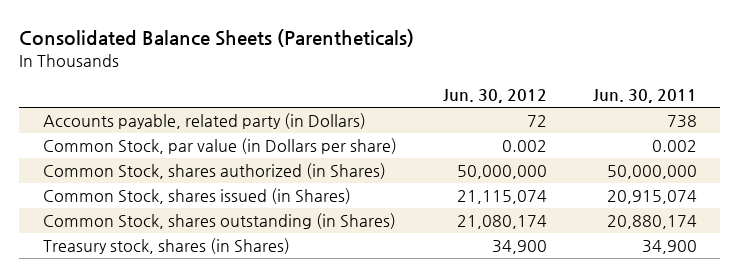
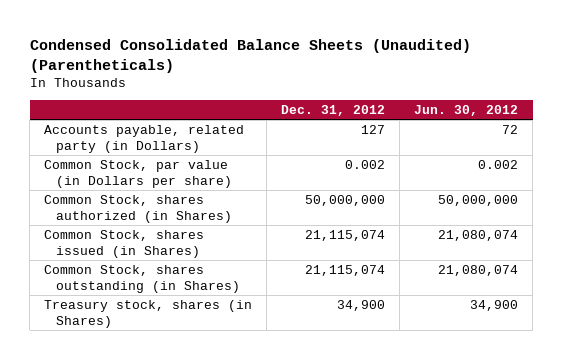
[19,29,415,48] Consolidated Balance Sheets (Parentheticals) -> [29,38,471,73] Condensed Consolidated Balance Sheets (Unaudited) (Parentheticals)
[593,89,698,104] Jun. 30, 2011 -> none
none -> [281,104,386,116] Dec. 31, 2012
[456,190,547,205] 21,115,074 -> [438,229,519,241] 21,080,074
[456,215,547,230] 21,080,174 -> [438,264,519,276] 21,080,074

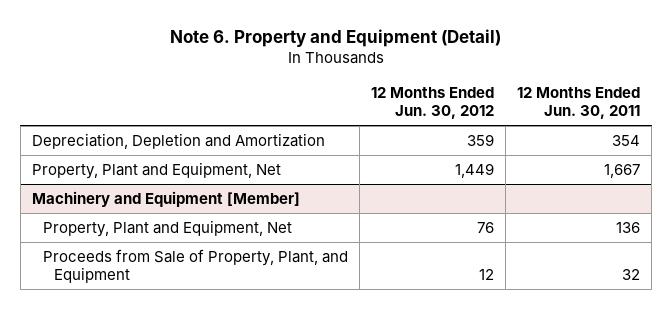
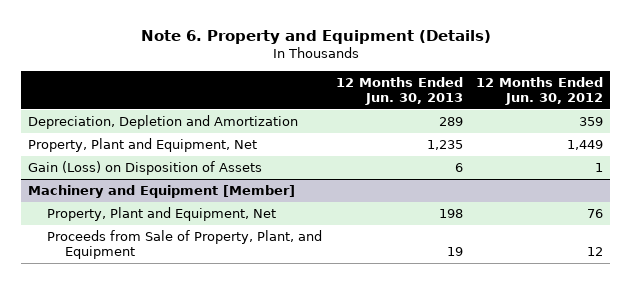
[170,29,502,48] Note 6. Property and Equipment (Detail) -> [140,29,491,44] Note 6. Property and Equipment (Details)
[517,86,641,120] 12 Months Ended Jun. 30, 2011 -> none
none -> [335,76,463,105] 12 Months Ended Jun. 30, 2013
none -> [27,161,262,176] Gain (Loss) on Disposition of Assets

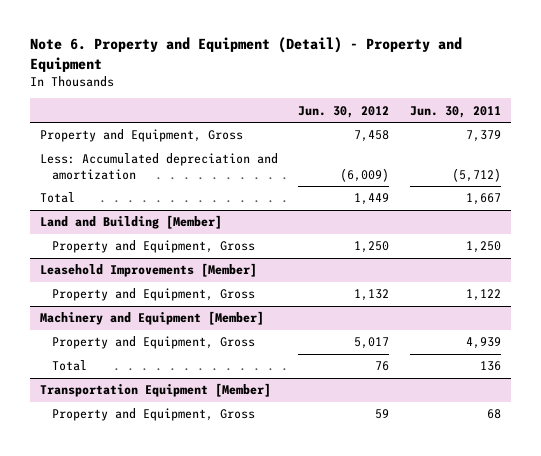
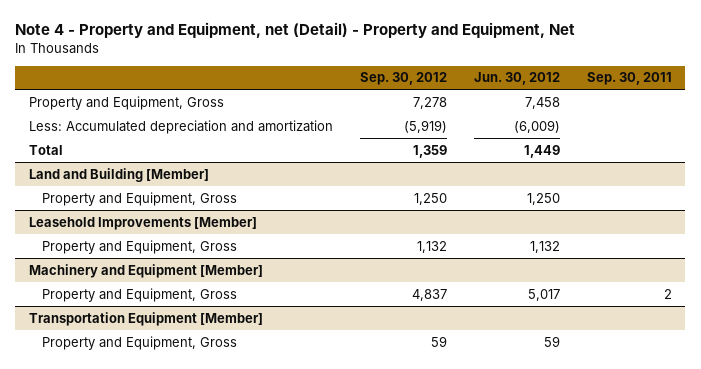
[29,37,462,72] Note 6. Property and Equipment (Detail) - Property and Equipment -> [15,22,576,39] Note 4 - Property and Equipment, net (Detail) - Property and Equipment, Net
[409,105,501,118] Jun. 30, 2011 -> none
none -> [359,72,447,86] Sep. 30, 2012
none -> [586,72,672,86] Sep. 30, 2011
[51,360,87,372] Total -> none

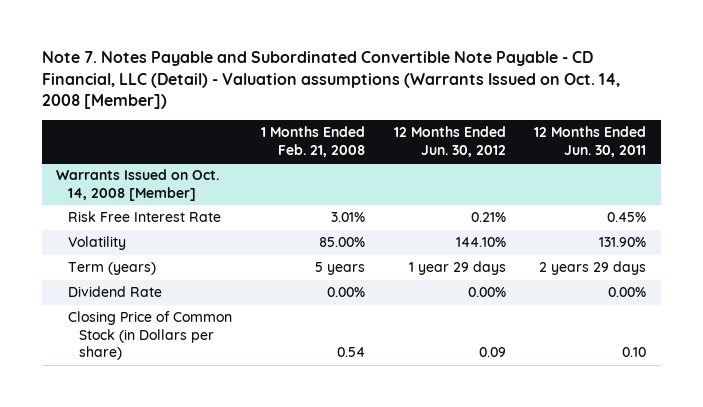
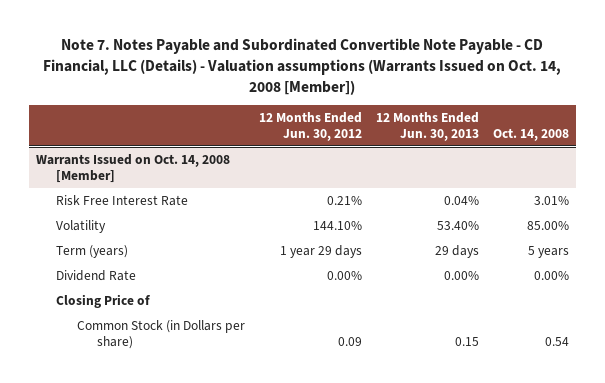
[41,51,620,110] Note 7. Notes Payable and Subordinated Convertible Note Payable - CD Financial, LLC (Detail) - Valuation assumptions (Warrants Issued on Oct. 14, 2008 [Member]) -> [43,37,562,95] Note 7. Notes Payable and Subordinated Convertible Note Payable - CD Financial, LLC (Details) - Valuation assumptions (Warrants Issued on Oct. 14, 2008 [Member])
[260,126,365,157] 1 Months Ended Feb. 21, 2008 -> none
[534,126,647,157] 12 Months Ended Jun. 30, 2011 -> none
none -> [375,111,479,141] 12 Months Ended Jun. 30, 2013
none -> [492,127,569,141] Oct. 14, 2008
none -> [56,293,152,308] Closing Price of
[67,311,232,360] Closing Price of Common Stock (in Dollars per share) -> [76,319,245,350] Common Stock (in Dollars per share)

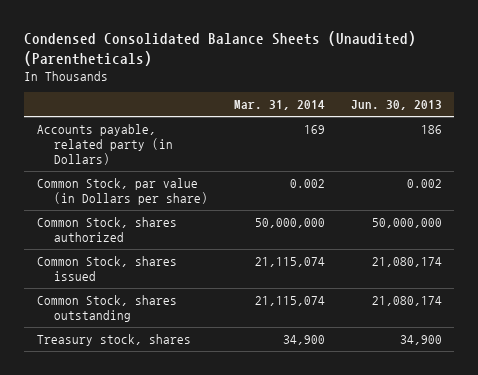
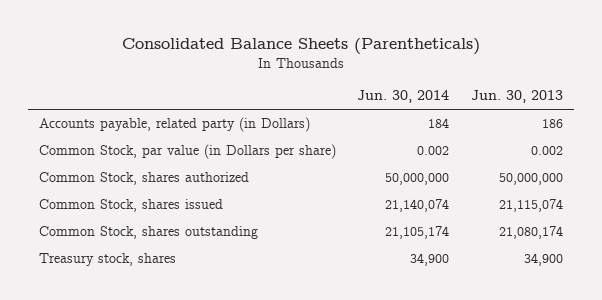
[23,31,416,66] Condensed Consolidated Balance Sheets (Unaudited) (Parentheticals) -> [121,38,480,56] Consolidated Balance Sheets (Parentheticals)
[234,100,326,111] Mar. 31, 2014 -> none
none -> [357,90,450,104] Jun. 30, 2014
[371,257,442,268] 21,080,174 -> [499,199,564,213] 21,115,074

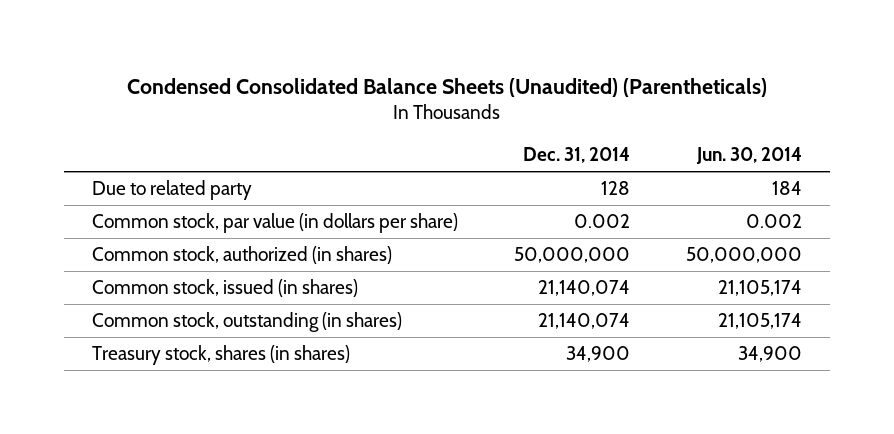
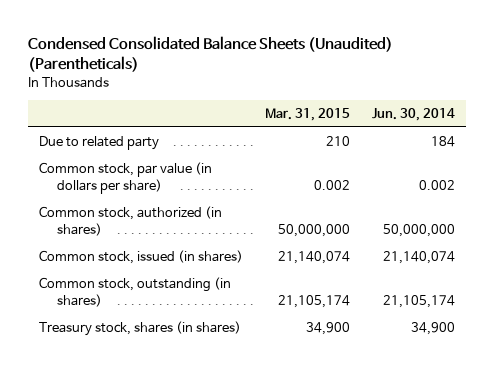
[523,147,631,164] Dec. 31, 2014 -> none
none -> [265,108,351,122] Mar. 31, 2015
[718,280,803,297] 21,105,174 -> [383,251,456,265] 21,140,074

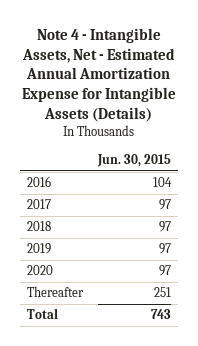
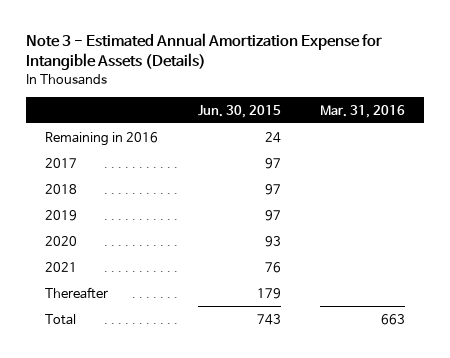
[21,27,176,122] Note 4 - Intangible Assets, Net - Estimated Annual Amortization Expense for Intangible Assets (Details) -> [25,32,382,71] Note 3 - Estimated Annual Amortization Expense for Intangible Assets (Details)
none -> [319,104,405,118] Mar. 31, 2016
[27,176,52,188] 2016 -> none
none -> [45,131,159,146] Remaining in 2016
[158,265,171,277] 97 -> [264,235,281,247] 93
none -> [45,261,78,272] 2021
[153,287,171,298] 251 -> [256,287,281,299] 179

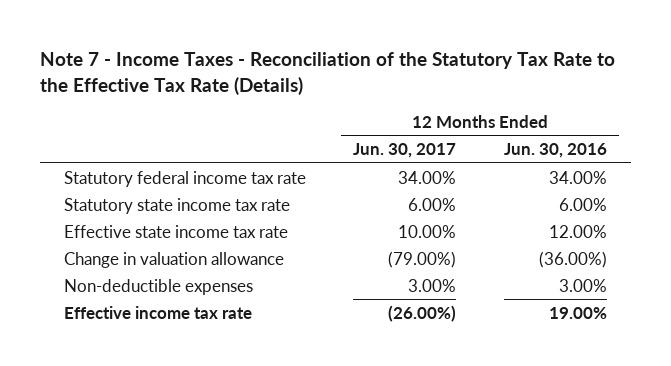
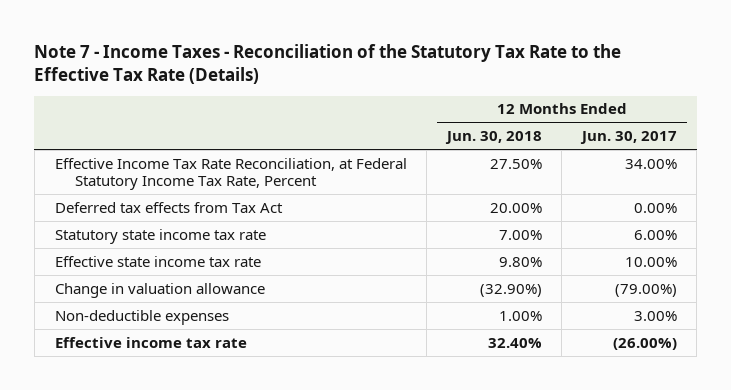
[504,143,608,159] Jun. 30, 2016 -> none
none -> [444,131,542,145] Jun. 30, 2018
[63,170,306,187] Statutory federal income tax rate -> [54,157,407,191] Effective Income Tax Rate Reconciliation, at Federal Statutory Income Tax Rate, Percent
none -> [54,201,283,213] Deferred tax effects from Tax Act

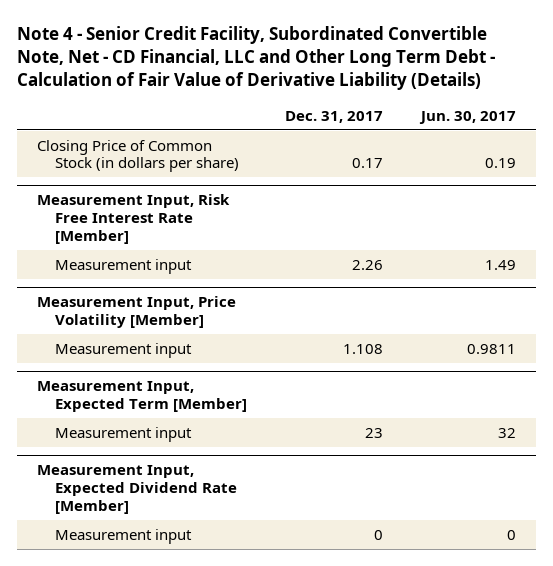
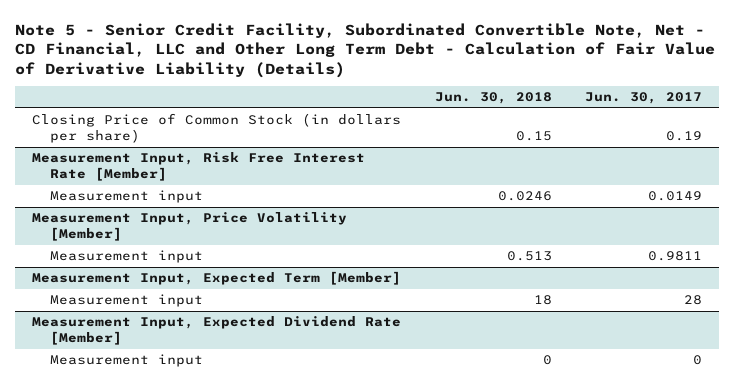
[17,26,496,91] Note 4 - Senior Credit Facility, Subordinated Convertible Note, Net - CD Financial, LLC and Other Long Term Debt - Calculation of Fair Value of Derivative Liability (Details) -> [15,22,716,78] Note 5 - Senior Credit Facility, Subordinated Convertible Note, Net - CD Financial, LLC and Other Long Term Debt - Calculation of Fair Value of Derivative Liability (Details)
[285,110,384,123] Dec. 31, 2017 -> none
none -> [434,92,552,105] Jun. 30, 2018
[485,259,517,270] 1.49 -> [648,191,703,202] 0.0149
[498,427,517,438] 32 -> [684,295,703,306] 28

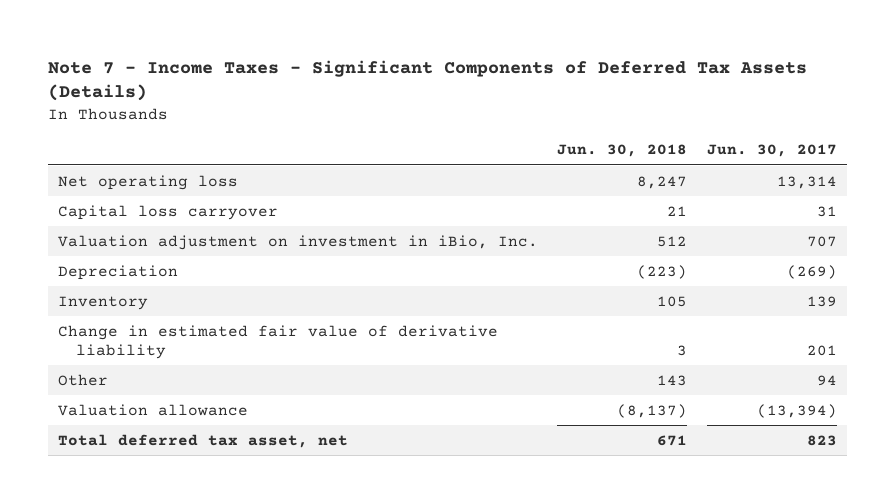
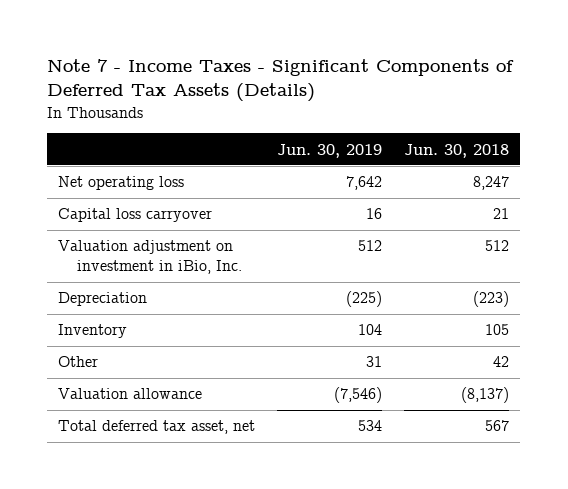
[707,144,838,158] Jun. 30, 2017 -> none
none -> [277,143,383,158] Jun. 30, 2019
[57,324,498,359] Change in estimated fair value of derivative liability -> none
[657,374,688,386] 143 -> [493,356,510,368] 42
[657,434,688,446] 671 -> [485,420,510,432] 567

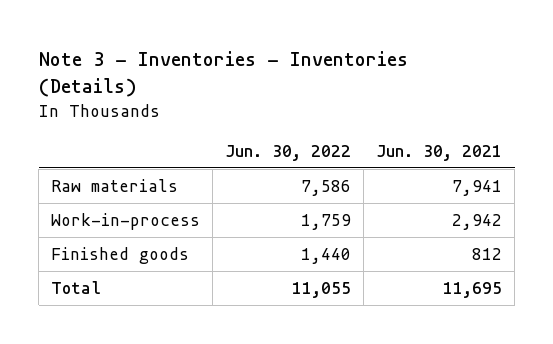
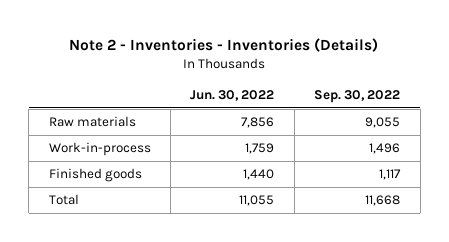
[38,50,408,98] Note 3 - Inventories - Inventories (Details) -> [69,37,379,52] Note 2 - Inventories - Inventories (Details)
[376,145,503,162] Jun. 30, 2021 -> none
none -> [314,89,401,103] Sep. 30, 2022
[301,179,352,196] 7,586 -> [241,117,275,129] 7,856

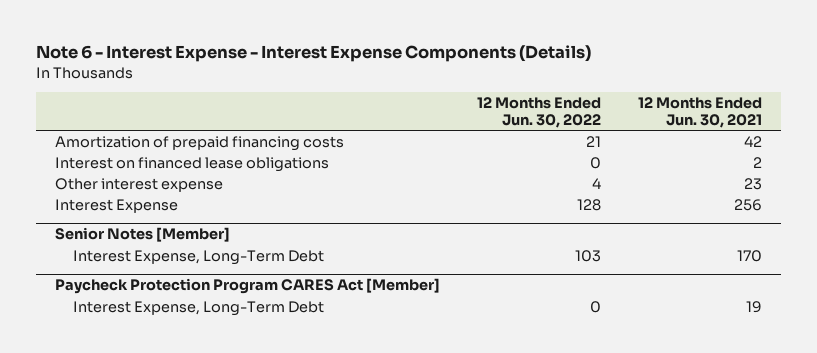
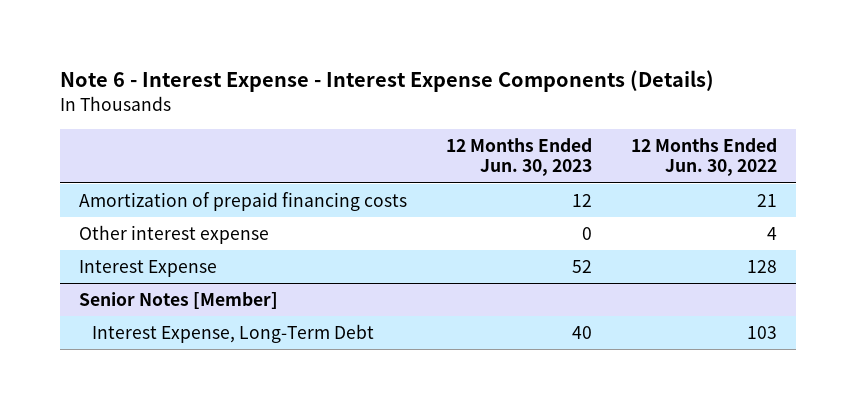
[638,96,763,129] 12 Months Ended Jun. 30, 2021 -> none
none -> [445,137,592,177] 12 Months Ended Jun. 30, 2023
[54,156,329,172] Interest on financed lease obligations -> none
[54,278,440,295] Paycheck Protection Program CARES Act [Member] -> none
[72,300,324,316] Interest Expense, Long-Term Debt -> none

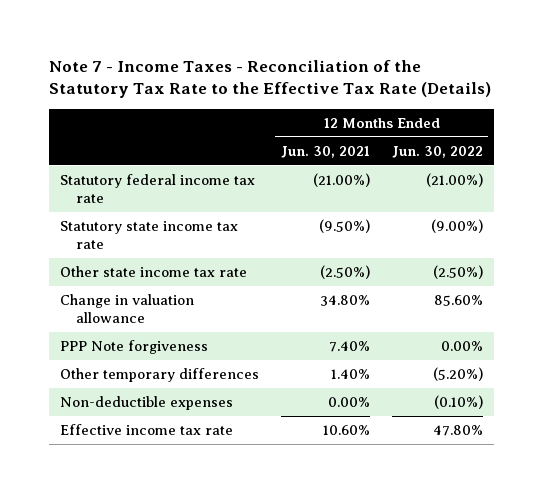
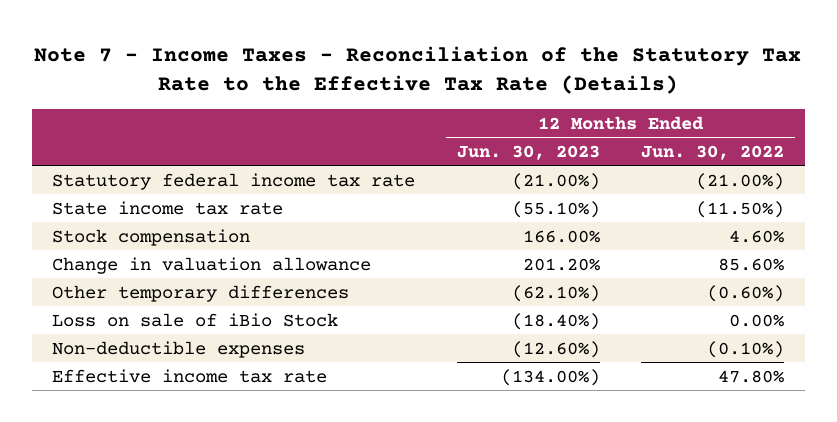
[280,145,370,158] Jun. 30, 2021 -> none
none -> [456,144,600,160] Jun. 30, 2023
[59,266,247,278] Other state income tax rate -> none
[59,221,238,249] Statutory state income tax rate -> [52,200,284,215] State income tax rate
[430,219,483,234] (9.00%) -> [696,200,785,218] (11.50%)
none -> [52,228,251,246] Stock compensation
[59,340,208,355] PPP Note forgiveness -> none
[432,367,483,382] (5.20%) -> [707,284,785,302] (0.60%)
none -> [52,312,339,327] Loss on sale of iBio Stock

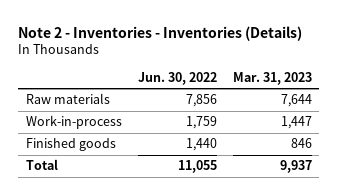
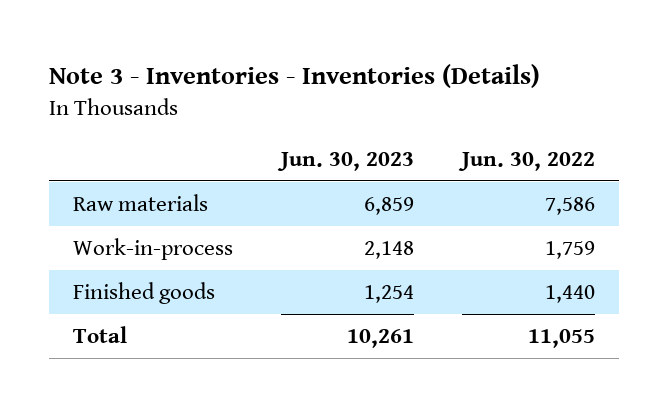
[18,25,303,41] Note 2 - Inventories - Inventories (Details) -> [48,64,540,89] Note 3 - Inventories - Inventories (Details)
[232,71,312,85] Mar. 31, 2023 -> none
none -> [276,152,414,172] Jun. 30, 2023
[185,94,217,108] 7,856 -> [544,196,595,215] 7,586

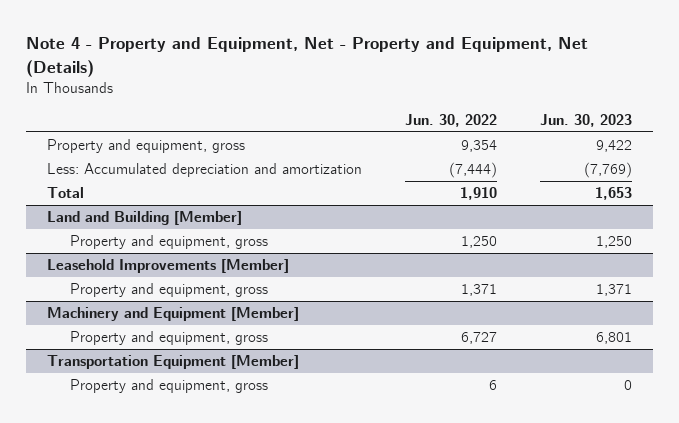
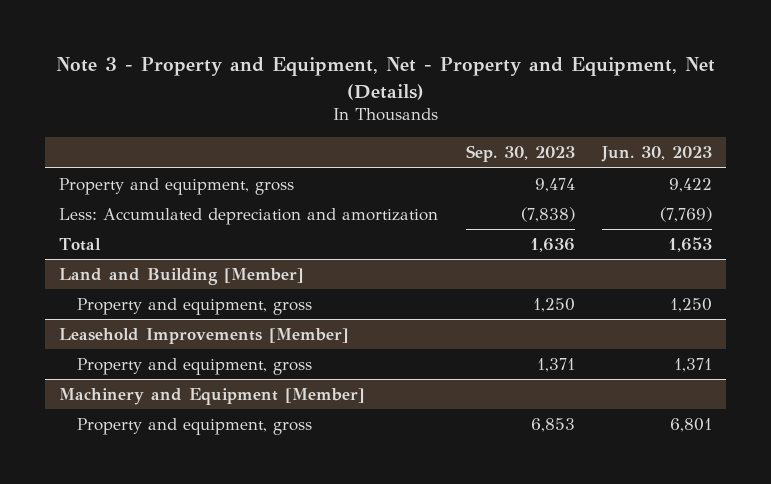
[26,37,589,77] Note 4 - Property and Equipment, Net - Property and Equipment, Net (Details) -> [55,57,715,100] Note 3 - Property and Equipment, Net - Property and Equipment, Net (Details)
[404,113,497,127] Jun. 30, 2022 -> none
none -> [465,145,575,163] Sep. 30, 2023
[47,355,300,370] Transportation Equipment [Member] -> none
[69,379,268,394] Property and equipment, gross -> none

